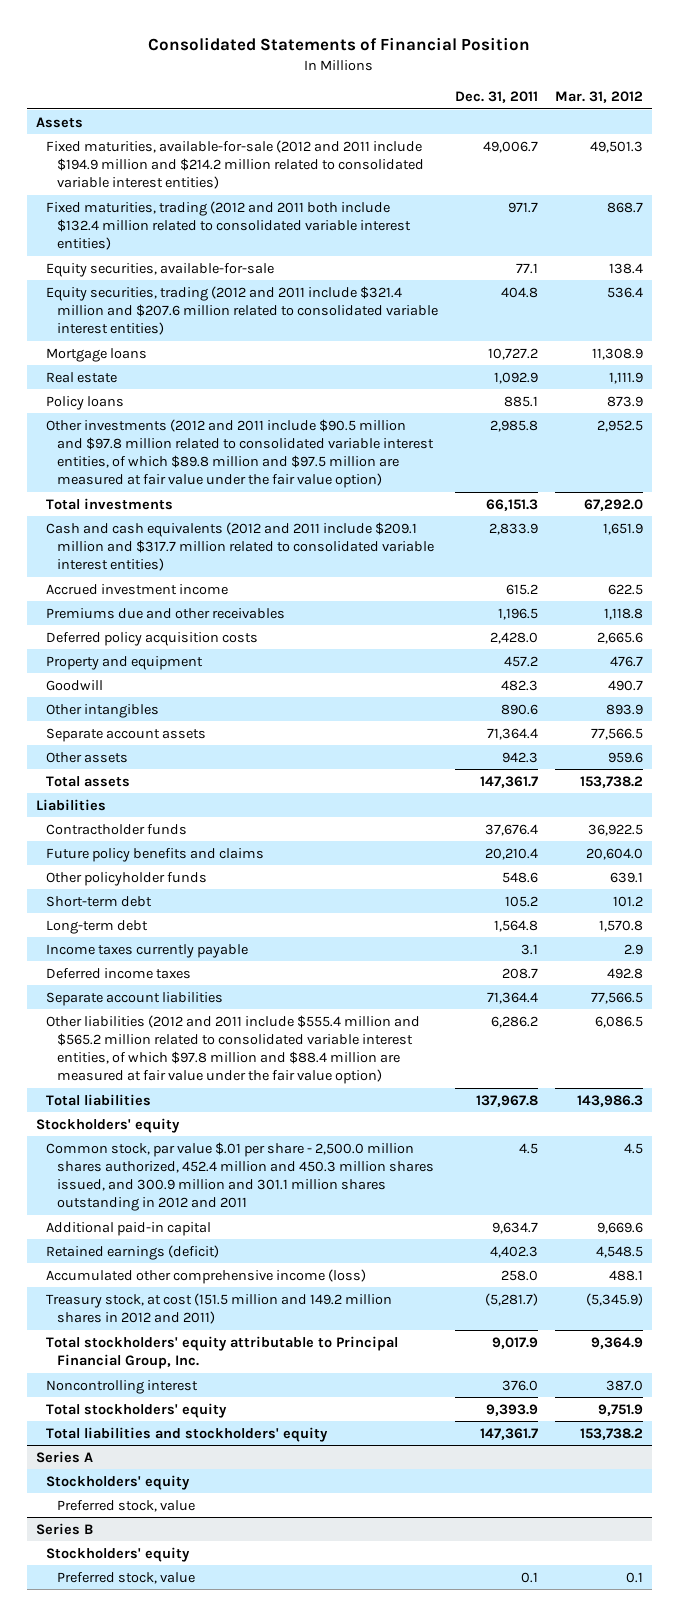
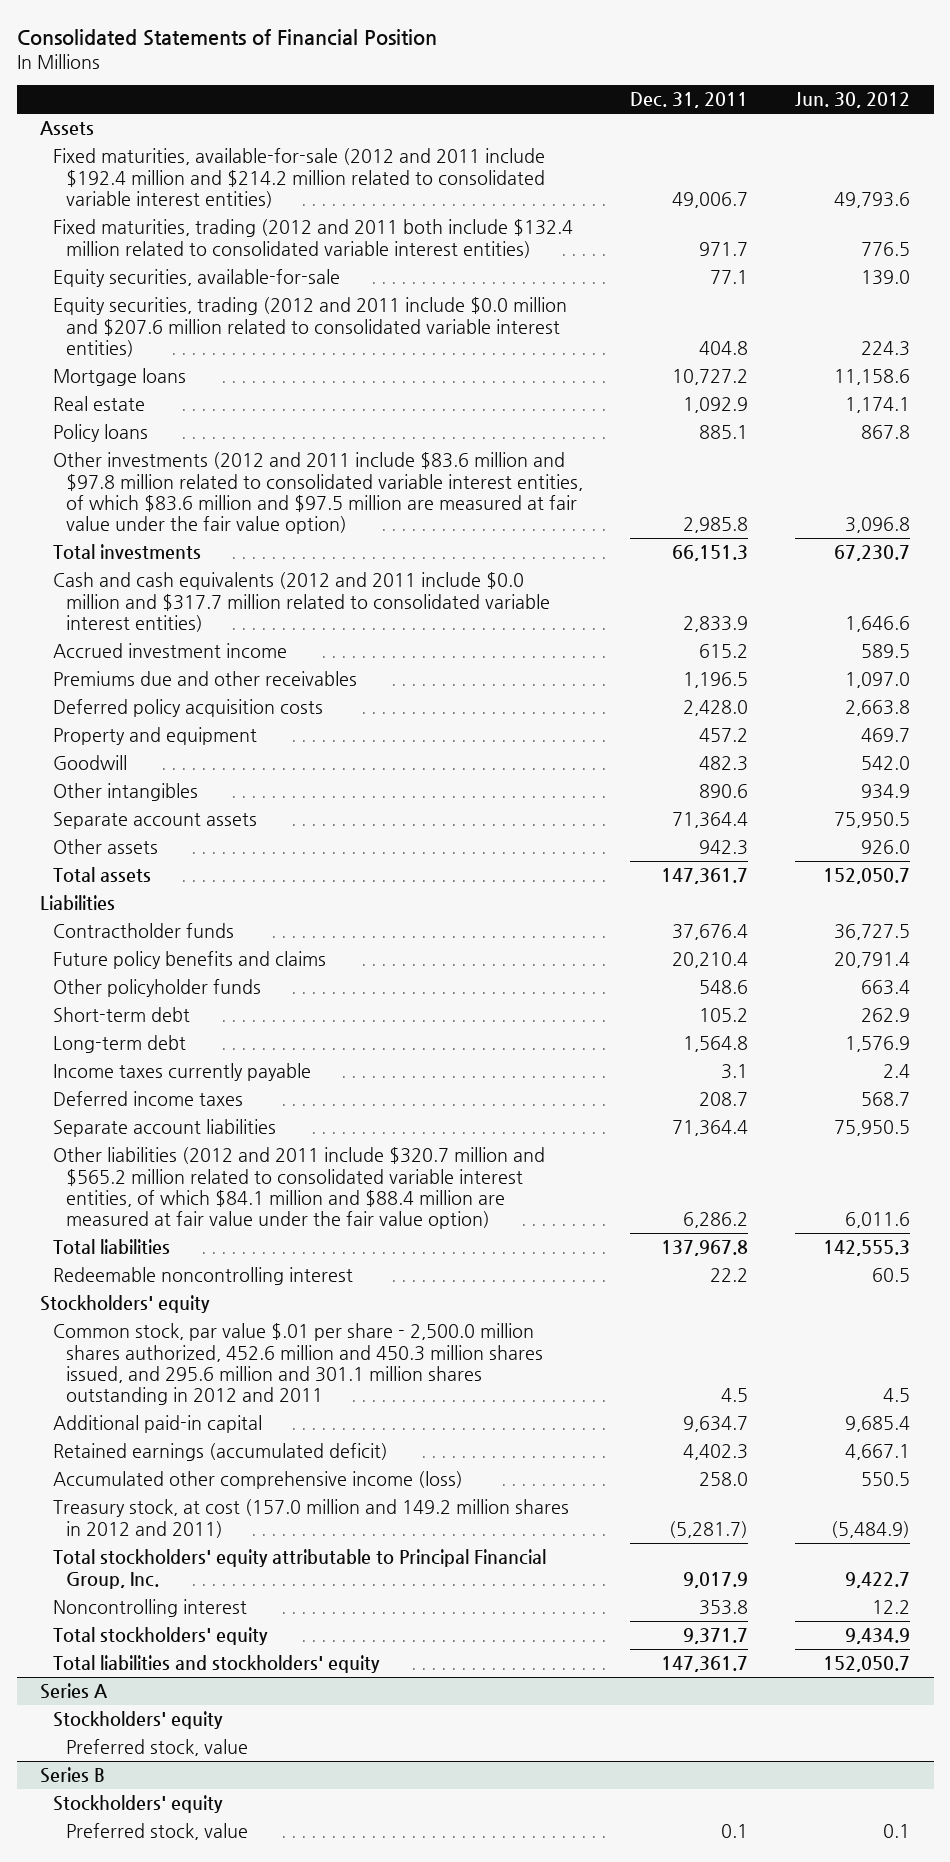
[555,91,644,104] Mar. 31, 2012 -> none
none -> [795,92,911,109] Jun. 30, 2012
[46,139,424,190] Fixed maturities, available-for-sale (2012 and 2011 include $194.9 million and $214.2 million related to consolidated variable interest entities) -> [52,148,545,209] Fixed maturities, available-for-sale (2012 and 2011 include $192.4 million and $214.2 million related to consolidated variable interest entities)
[46,285,438,336] Equity securities, trading (2012 and 2011 include $321.4 million and $207.6 million related to consolidated variable interest entities) -> [52,297,567,358] Equity securities, trading (2012 and 2011 include $0.0 million and $207.6 million related to consolidated variable interest entities)
[46,418,434,489] Other investments (2012 and 2011 include $90.5 million and $97.8 million related to consolidated variable interest entities, of which $89.8 million and $97.5 million are measured at fair value under the fair value option) -> [52,452,583,535] Other investments (2012 and 2011 include $83.6 million and $97.8 million related to consolidated variable interest entities, of which $83.6 million and $97.5 million are measured at fair value under the fair value option)
[46,521,434,572] Cash and cash equivalents (2012 and 2011 include $209.1 million and $317.7 million related to consolidated variable interest entities) -> [52,572,550,633] Cash and cash equivalents (2012 and 2011 include $0.0 million and $317.7 million related to consolidated variable interest entities)
[46,1014,421,1085] Other liabilities (2012 and 2011 include $555.4 million and $565.2 million related to consolidated variable interest entities, of which $97.8 million and $88.4 million are measured at fair value under the fair value option) -> [52,1147,545,1230] Other liabilities (2012 and 2011 include $320.7 million and $565.2 million related to consolidated variable interest entities, of which $84.1 million and $88.4 million are measured at fair value under the fair value option)
none -> [52,1267,353,1286] Redeemable noncontrolling interest
[46,1141,434,1212] Common stock, par value $.01 per share - 2,500.0 million shares authorized, 452.4 million and 450.3 million shares issued, and 300.9 million and 301.1 million shares outstanding in 2012 and 2011 -> [52,1323,543,1406] Common stock, par value $.01 per share - 2,500.0 million shares authorized, 452.6 million and 450.3 million shares issued, and 295.6 million and 301.1 million shares outstanding in 2012 and 2011
[46,1244,220,1260] Retained earnings (deficit) -> [52,1443,388,1462] Retained earnings (accumulated deficit)
[46,1292,393,1324] Treasury stock, at cost (151.5 million and 149.2 million shares in 2012 and 2011) -> [52,1499,569,1538] Treasury stock, at cost (157.0 million and 149.2 million shares in 2012 and 2011)
[501,1379,538,1391] 376.0 -> [698,1600,748,1616] 353.8
[485,1403,538,1416] 9,393.9 -> [682,1628,748,1645] 9,371.7

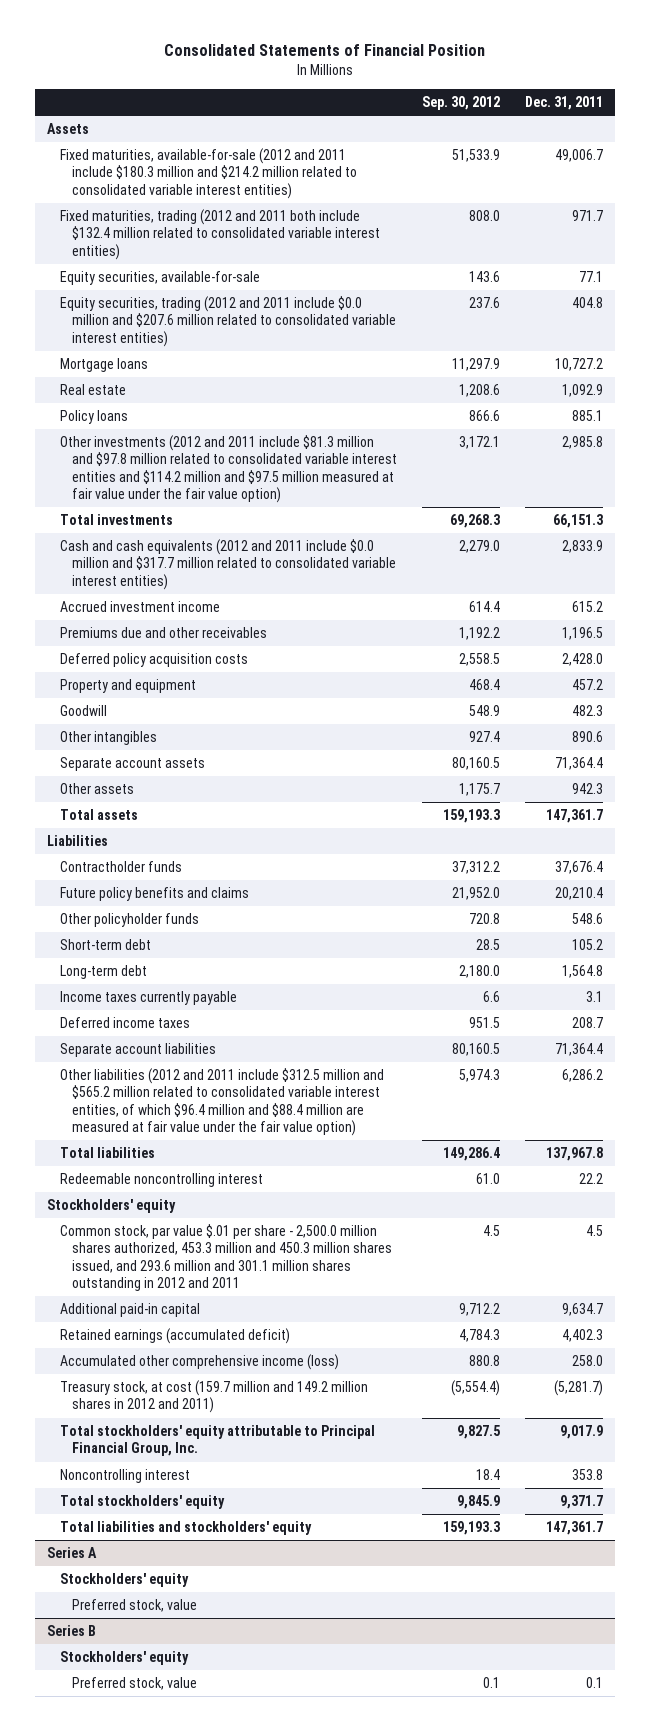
[795,92,911,109] Jun. 30, 2012 -> none
none -> [422,96,501,111] Sep. 30, 2012
[52,148,545,209] Fixed maturities, available-for-sale (2012 and 2011 include $192.4 million and $214.2 million related to consolidated variable interest entities) -> [59,148,358,199] Fixed maturities, available-for-sale (2012 and 2011 include $180.3 million and $214.2 million related to consolidated variable interest entities)
[52,452,583,535] Other investments (2012 and 2011 include $83.6 million and $97.8 million related to consolidated variable interest entities, of which $83.6 million and $97.5 million are measured at fair value under the fair value option) -> [59,435,398,504] Other investments (2012 and 2011 include $81.3 million and $97.8 million related to consolidated variable interest entities and $114.2 million and $97.5 million measured at fair value under the fair value option)
[52,1147,545,1230] Other liabilities (2012 and 2011 include $320.7 million and $565.2 million related to consolidated variable interest entities, of which $84.1 million and $88.4 million are measured at fair value under the fair value option) -> [59,1068,384,1137] Other liabilities (2012 and 2011 include $312.5 million and $565.2 million related to consolidated variable interest entities, of which $96.4 million and $88.4 million are measured at fair value under the fair value option)
[52,1323,543,1406] Common stock, par value $.01 per share - 2,500.0 million shares authorized, 452.6 million and 450.3 million shares issued, and 295.6 million and 301.1 million shares outstanding in 2012 and 2011 -> [59,1224,393,1292] Common stock, par value $.01 per share - 2,500.0 million shares authorized, 453.3 million and 450.3 million shares issued, and 293.6 million and 301.1 million shares outstanding in 2012 and 2011
[52,1499,569,1538] Treasury stock, at cost (157.0 million and 149.2 million shares in 2012 and 2011) -> [59,1380,368,1414] Treasury stock, at cost (159.7 million and 149.2 million shares in 2012 and 2011)

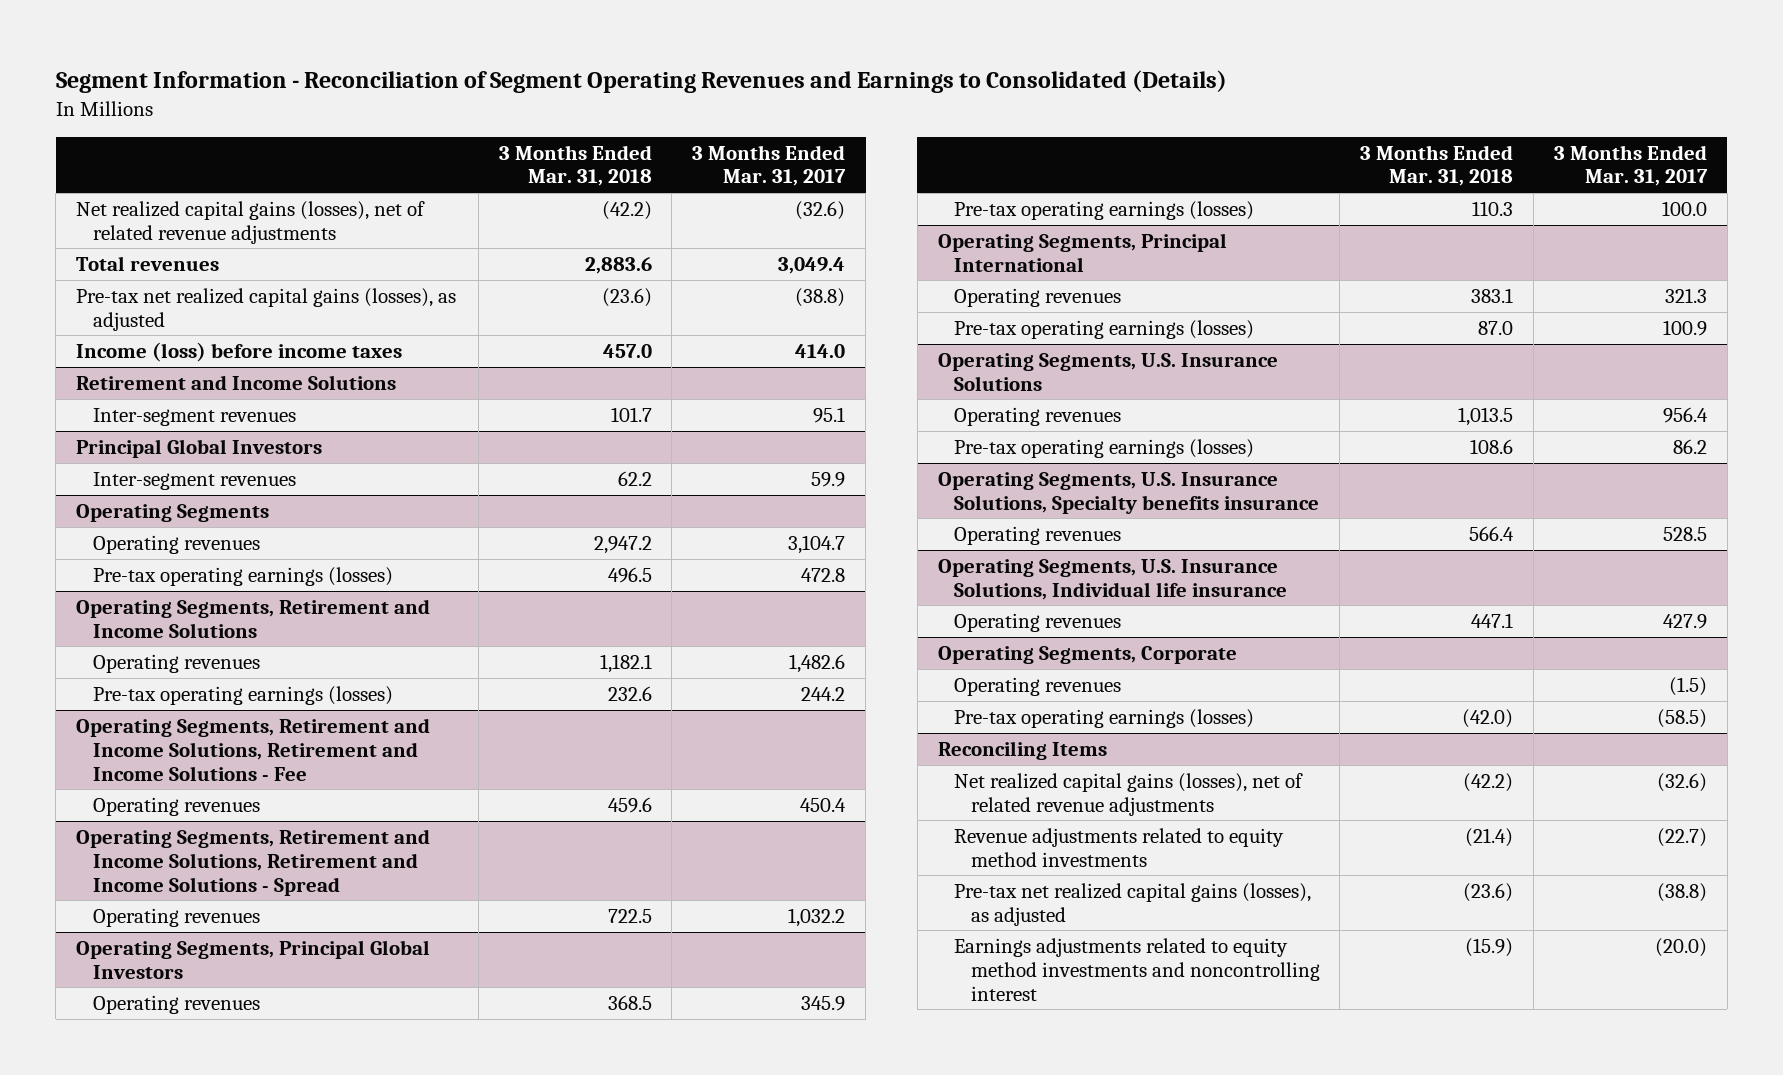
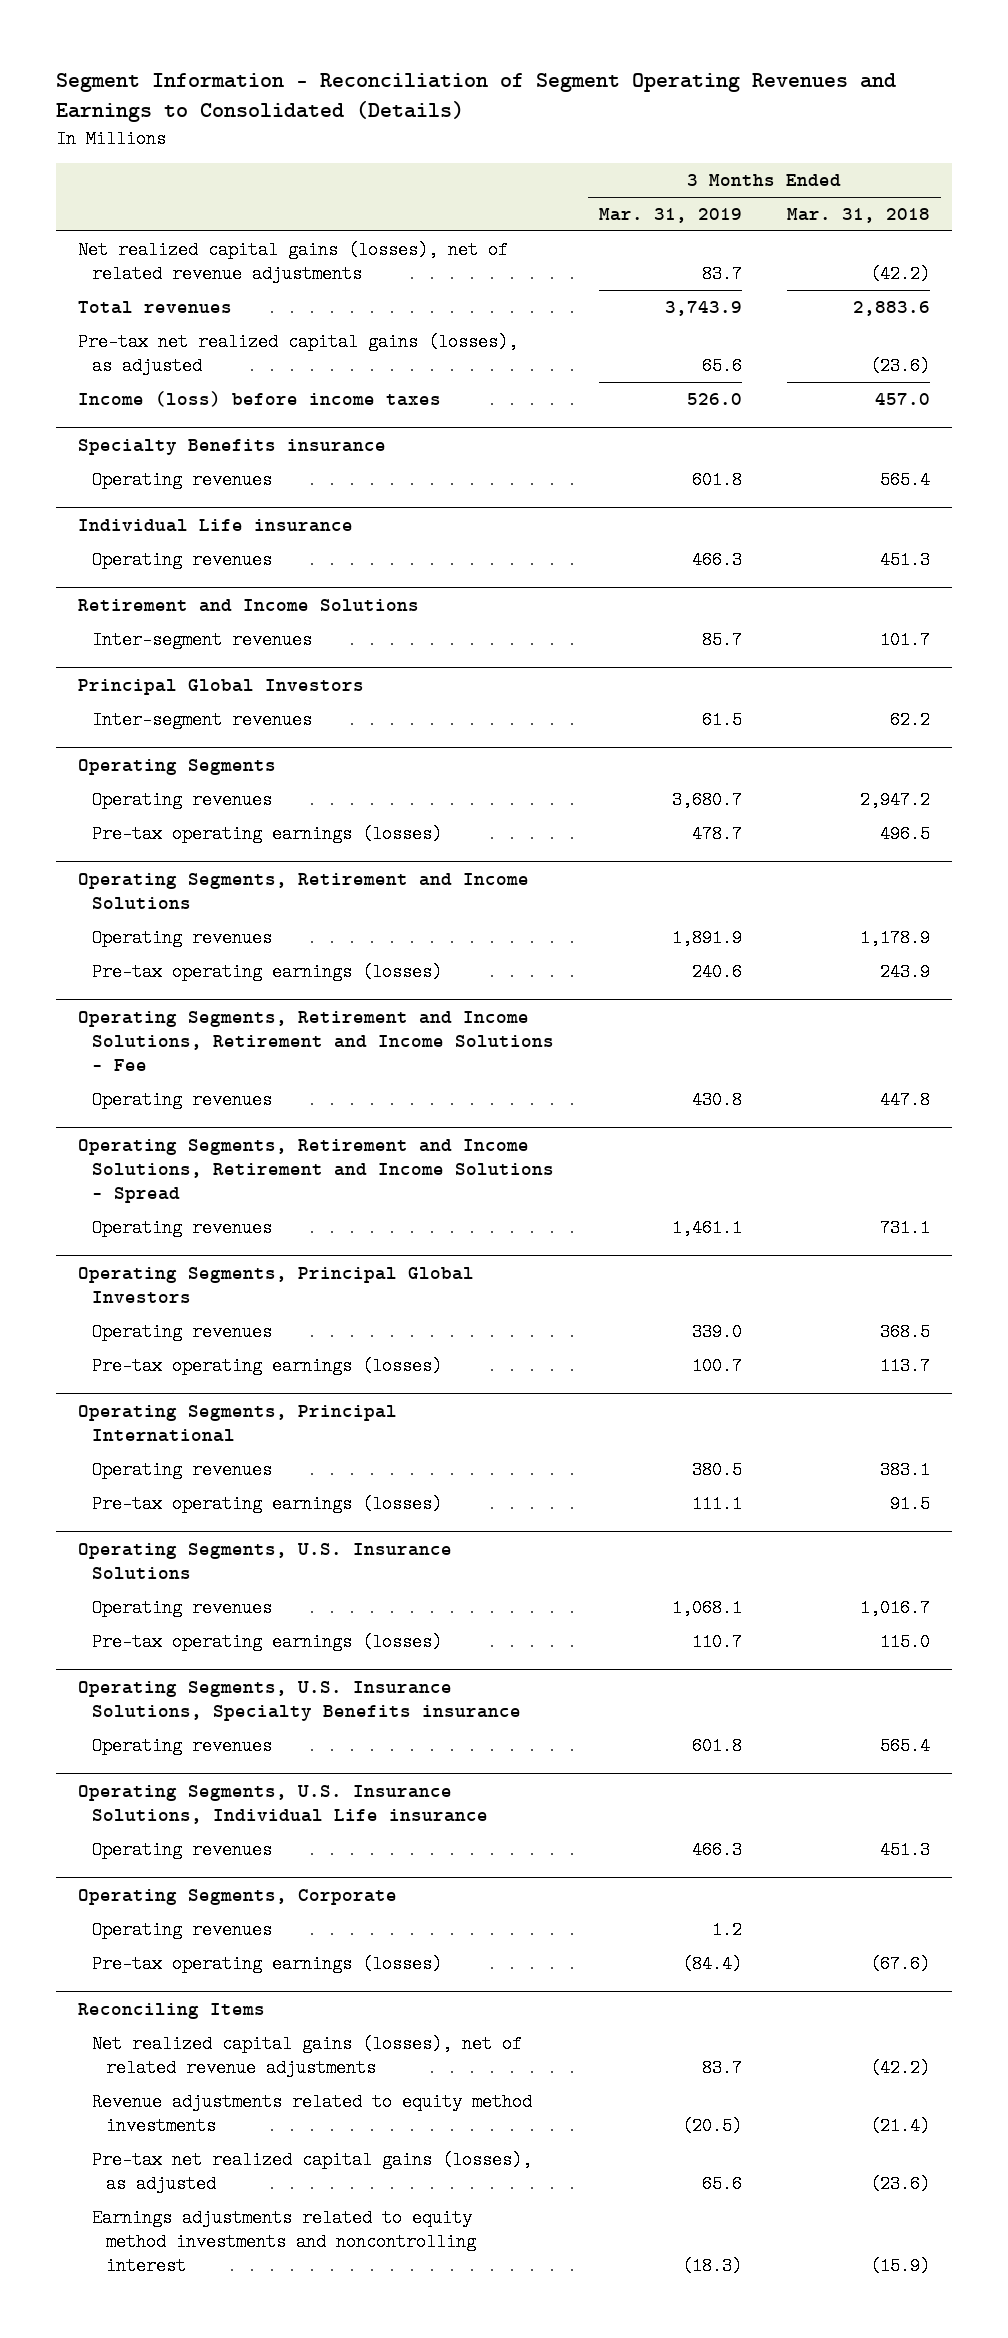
[692,144,847,187] 3 Months Ended Mar. 31, 2017 -> none
none -> [598,207,742,223] Mar. 31, 2019
none -> [78,438,387,455] Specialty Benefits insurance
none -> [92,470,273,489] Operating revenues
none -> [78,518,354,532] Individual Life insurance
none -> [92,550,273,569] Operating revenues
[599,653,652,673] 1,182.1 -> [859,928,930,947] 1,178.9
[607,685,652,701] 232.6 -> [879,962,930,981] 243.9
[607,796,652,813] 459.6 -> [879,1090,930,1109] 447.8
[607,908,652,923] 722.5 -> [879,1218,930,1237] 731.1
[1472,200,1514,216] 110.3 -> [879,1356,930,1375] 113.7
[1478,320,1514,335] 87.0 -> [889,1494,930,1513] 91.5
[1458,406,1514,426] 1,013.5 -> [859,1598,930,1617] 1,016.7
[1470,438,1514,454] 108.6 -> [879,1632,930,1651] 115.0
[937,471,1320,514] Operating Segments, U.S. Insurance Solutions, Specialty benefits insurance -> [78,1680,522,1721] Operating Segments, U.S. Insurance Solutions, Specialty Benefits insurance
[1469,525,1515,541] 566.4 -> [879,1736,930,1755] 565.4
[937,558,1288,600] Operating Segments, U.S. Insurance Solutions, Individual life insurance -> [78,1784,489,1824] Operating Segments, U.S. Insurance Solutions, Individual Life insurance
[1471,612,1514,628] 447.1 -> [879,1840,930,1859] 451.3
[1462,708,1514,728] (42.0) -> [869,1954,930,1973] (67.6)

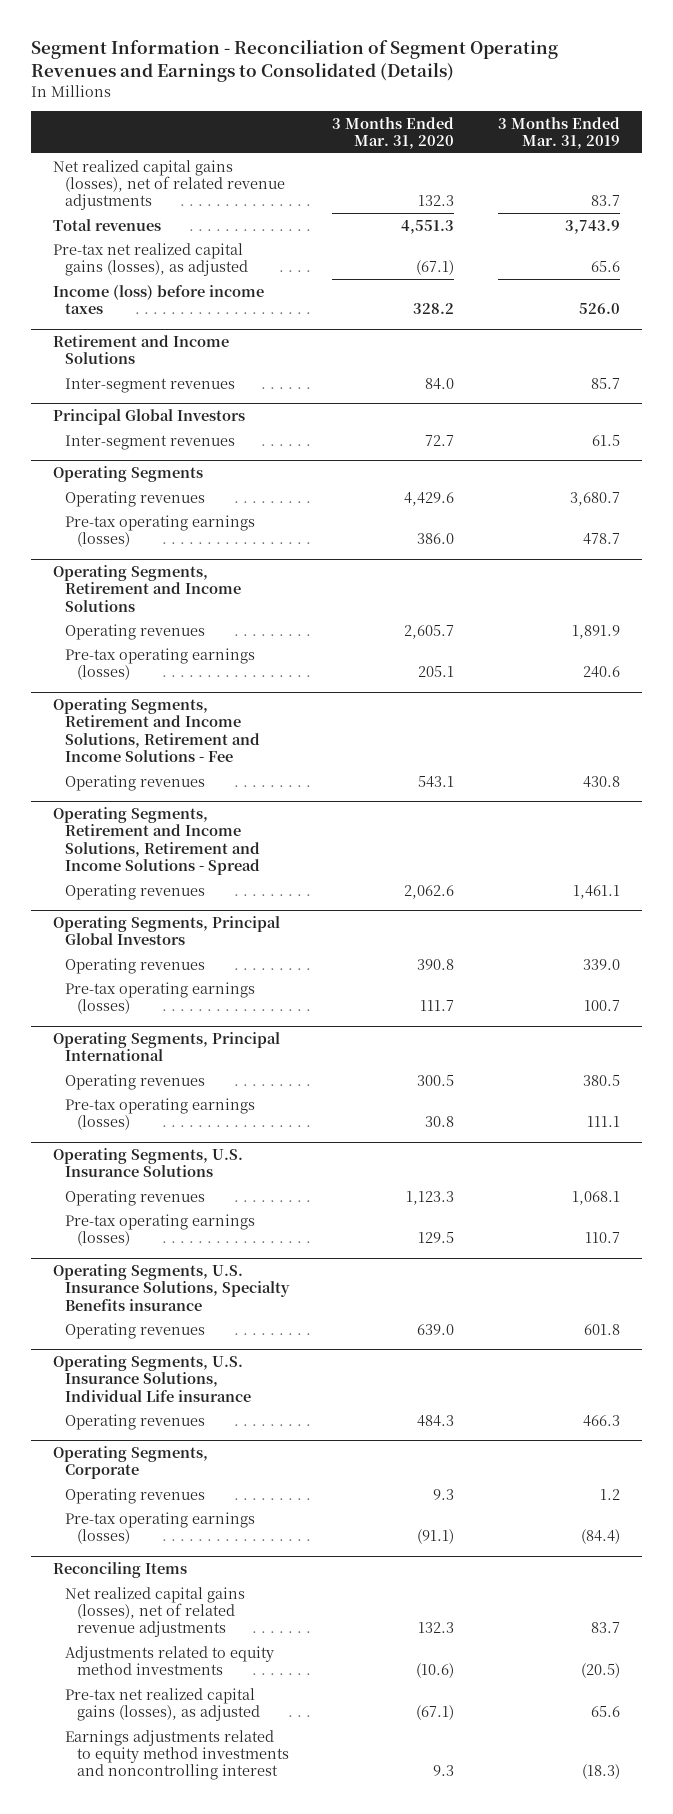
[786,207,930,223] Mar. 31, 2018 -> none
none -> [332,116,455,150] 3 Months Ended Mar. 31, 2020
[78,438,387,455] Specialty Benefits insurance -> none
[92,470,273,489] Operating revenues -> none
[78,518,354,532] Individual Life insurance -> none
[92,550,273,569] Operating revenues -> none
[92,2092,533,2135] Revenue adjustments related to equity method investments -> [64,1645,274,1675] Adjustments related to equity method investments

